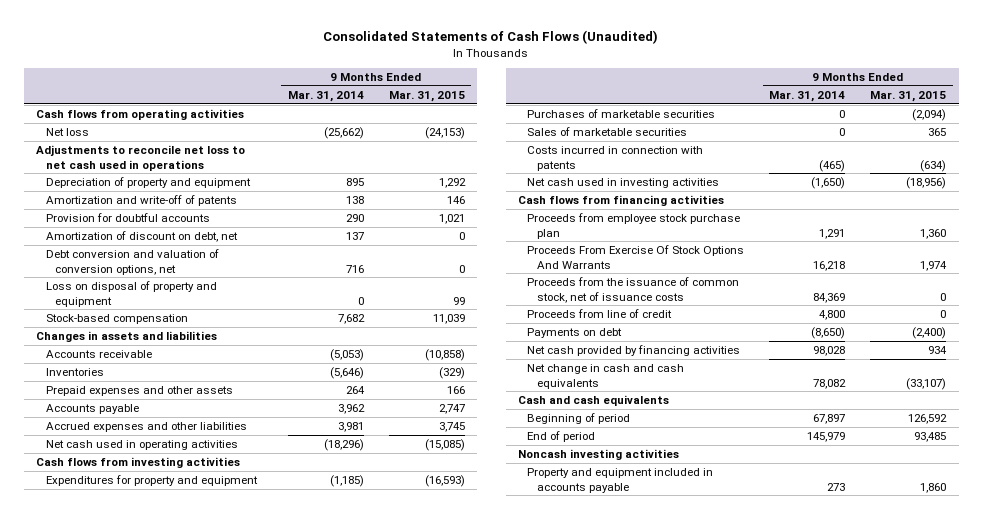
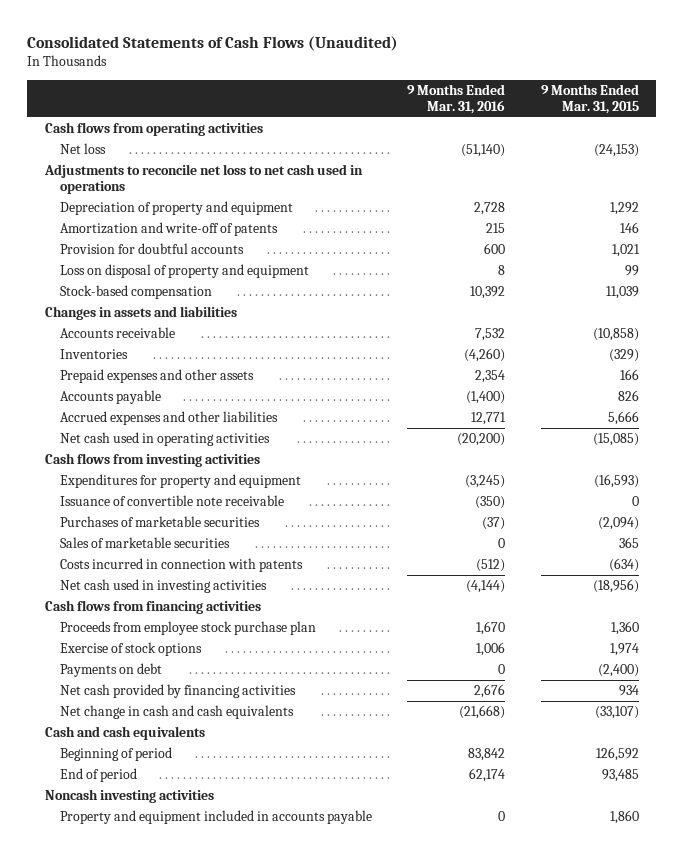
[287,90,364,102] Mar. 31, 2014 -> none
none -> [407,84,506,114] 9 Months Ended Mar. 31, 2016
[45,230,238,242] Amortization of discount on debt, net -> none
[45,248,219,275] Debt conversion and valuation of conversion options, net -> none
[438,403,465,414] 2,747 -> [617,390,639,402] 826
[438,421,465,432] 3,745 -> [607,411,639,426] 5,666
none -> [60,495,285,507] Issuance of convertible note receivable
[527,276,740,303] Proceeds from the issuance of common stock, net of issuance costs -> none
[527,308,673,318] Proceeds from line of credit -> none
[527,244,745,269] Proceeds From Exercise Of Stock Options And Warrants -> [60,642,203,657] Exercise of stock options

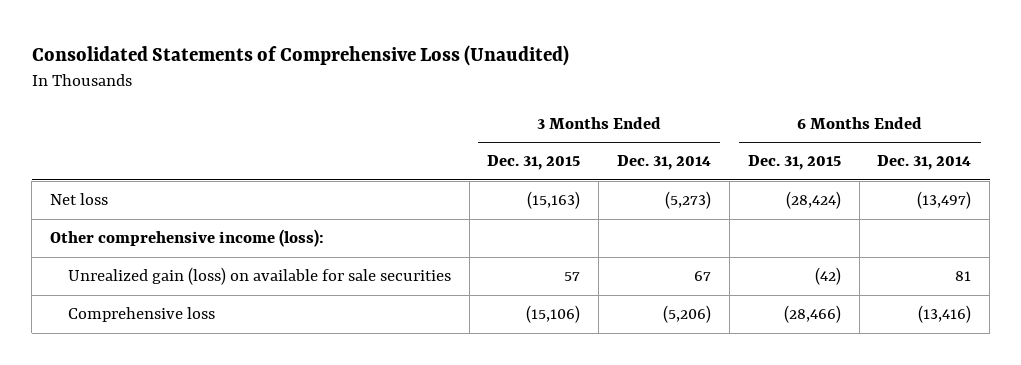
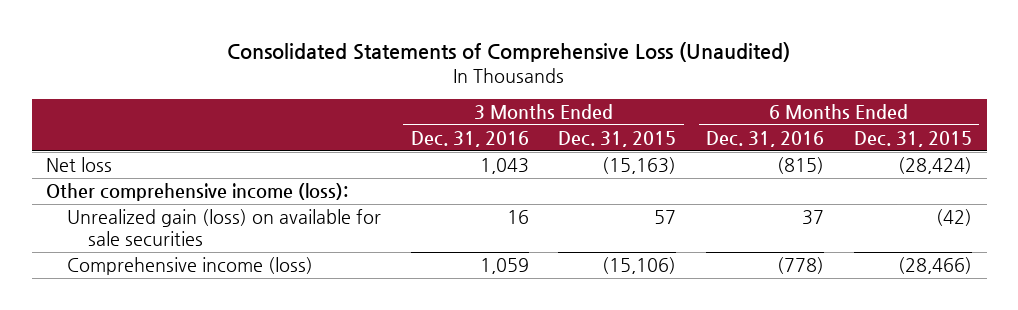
[617,155,712,171] Dec. 31, 2014 -> none
[877,155,972,171] Dec. 31, 2014 -> none
none -> [410,130,529,147] Dec. 31, 2016
none -> [706,130,825,147] Dec. 31, 2016
[67,307,215,323] Comprehensive loss -> [66,256,313,275] Comprehensive income (loss)

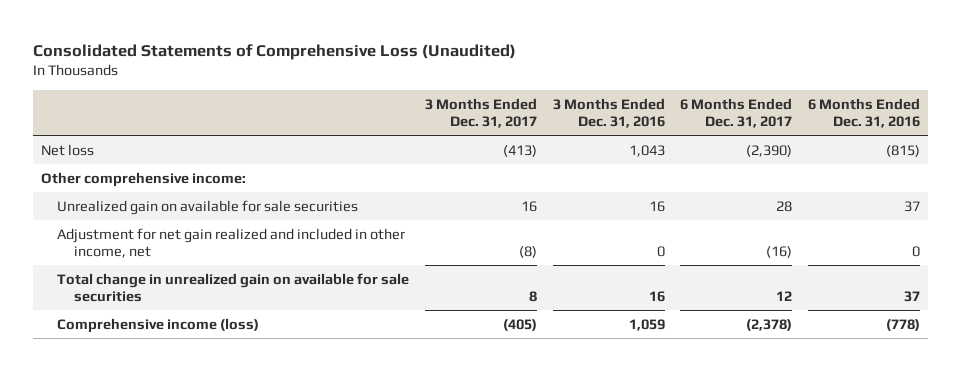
[558,130,677,147] Dec. 31, 2015 -> none
[853,130,972,147] Dec. 31, 2015 -> none
none -> [424,97,537,129] 3 Months Ended Dec. 31, 2017
none -> [680,97,793,129] 6 Months Ended Dec. 31, 2017
[46,182,349,201] Other comprehensive income (loss): -> [41,171,247,187] Other comprehensive income:
[66,208,381,246] Unrealized gain (loss) on available for sale securities -> [57,199,359,215] Unrealized gain on available for sale securities
none -> [57,227,406,259] Adjustment for net gain realized and included in other income, net
none -> [57,272,410,303] Total change in unrealized gain on available for sale securities

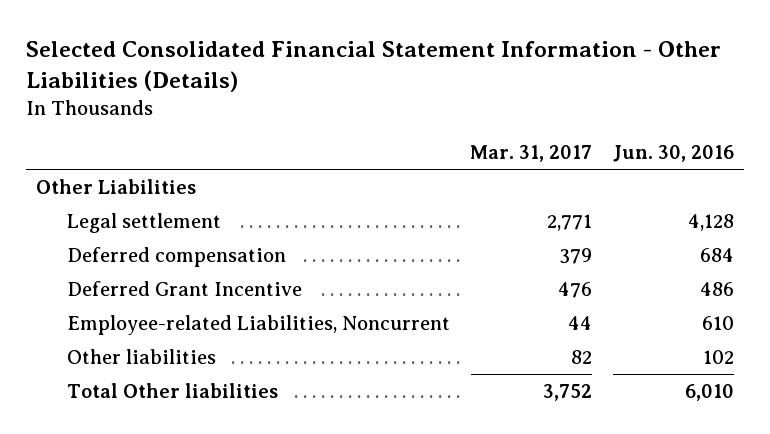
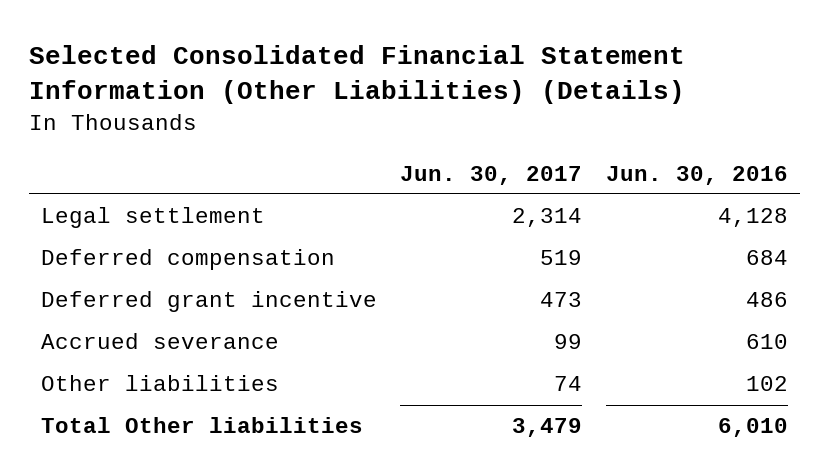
[26,41,722,93] Selected Consolidated Financial Statement Information - Other Liabilities (Details) -> [28,45,685,105] Selected Consolidated Financial Statement Information (Other Liabilities) (Details)
[470,145,593,163] Mar. 31, 2017 -> none
none -> [400,165,583,185] Jun. 30, 2017
[36,178,197,194] Other Liabilities -> none
[67,280,303,296] Deferred Grant Incentive -> [40,291,377,313] Deferred grant incentive
[67,314,451,335] Employee-related Liabilities, Noncurrent -> [40,333,279,350] Accrued severance

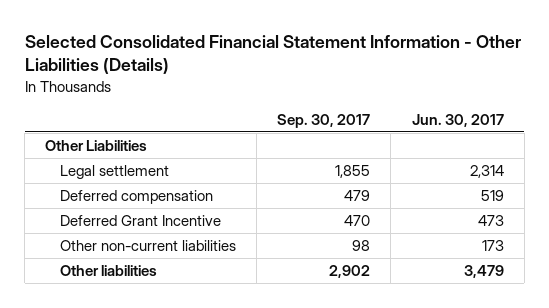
[28,45,685,105] Selected Consolidated Financial Statement Information (Other Liabilities) (Details) -> [24,34,521,75] Selected Consolidated Financial Statement Information - Other Liabilities (Details)
[605,165,788,185] Jun. 30, 2016 -> none
none -> [277,113,371,128] Sep. 30, 2017
none -> [45,139,148,151] Other Liabilities
[40,333,279,350] Accrued severance -> none
[40,417,363,434] Total Other liabilities -> none
[40,291,377,313] Deferred grant incentive -> [60,214,222,226] Deferred Grant Incentive
none -> [60,239,237,251] Other non-current liabilities
[554,376,583,392] 74 -> [463,264,504,278] 3,479

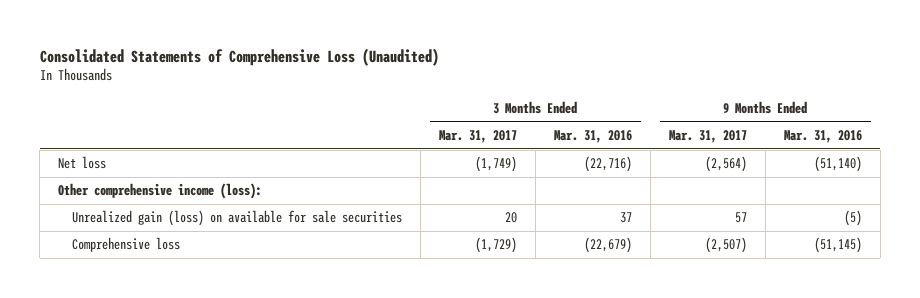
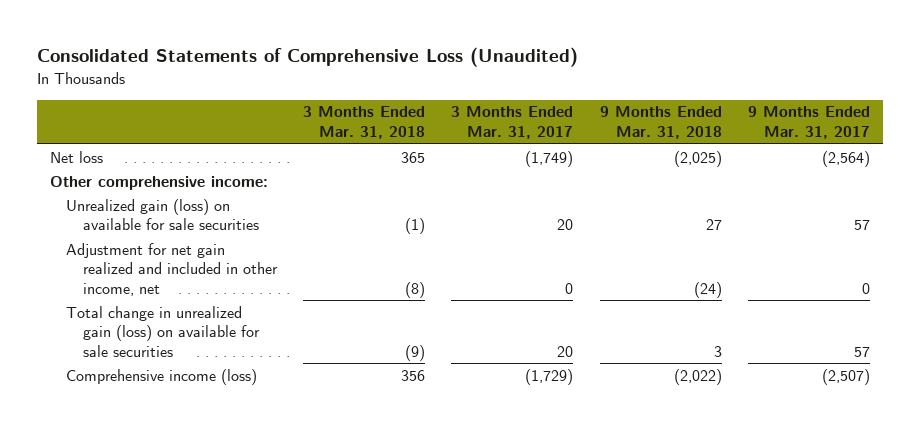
[553,130,632,144] Mar. 31, 2016 -> none
[783,130,862,144] Mar. 31, 2016 -> none
none -> [302,106,425,140] 3 Months Ended Mar. 31, 2018
none -> [599,106,722,140] 9 Months Ended Mar. 31, 2018
[58,183,263,200] Other comprehensive income (loss): -> [50,175,269,190] Other comprehensive income:
none -> [66,242,278,297] Adjustment for net gain realized and included in other income, net
none -> [66,305,260,358] Total change in unrealized gain (loss) on available for sale securities
[71,237,180,253] Comprehensive loss -> [66,368,258,385] Comprehensive income (loss)

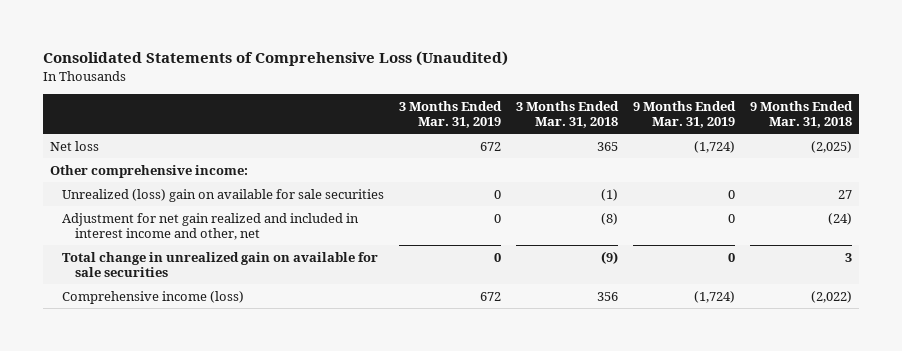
[451,106,574,140] 3 Months Ended Mar. 31, 2017 -> none
[748,106,871,140] 9 Months Ended Mar. 31, 2017 -> none
none -> [399,100,503,128] 3 Months Ended Mar. 31, 2019
none -> [632,100,736,128] 9 Months Ended Mar. 31, 2019
[66,198,259,231] Unrealized gain (loss) on available for sale securities -> [62,188,385,202] Unrealized (loss) gain on available for sale securities
[66,242,278,297] Adjustment for net gain realized and included in other income, net -> [62,212,360,240] Adjustment for net gain realized and included in interest income and other, net
[66,305,260,358] Total change in unrealized gain (loss) on available for sale securities -> [62,251,379,277] Total change in unrealized gain on available for sale securities

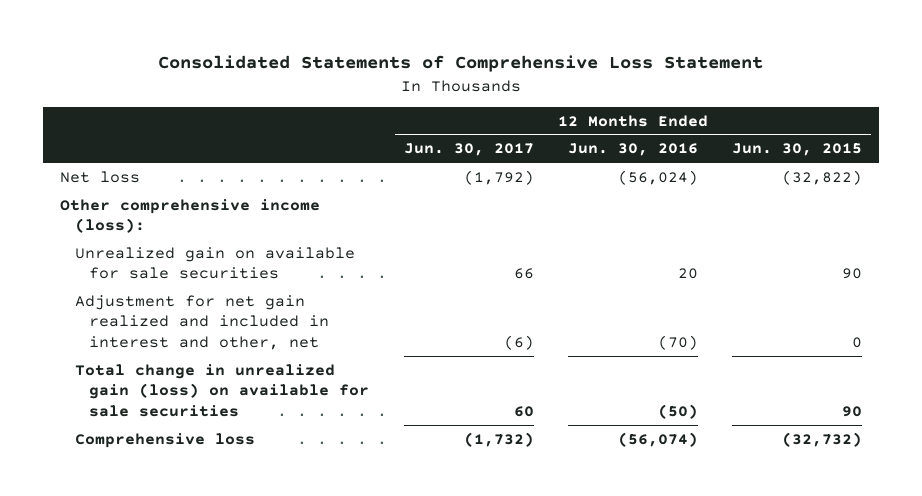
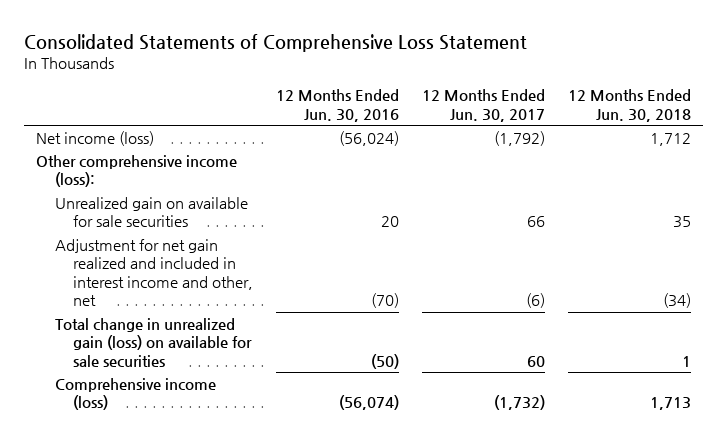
[732,143,863,157] Jun. 30, 2015 -> none
none -> [568,89,692,122] 12 Months Ended Jun. 30, 2018
[59,170,140,183] Net loss -> [35,130,154,146] Net income (loss)
[74,294,330,350] Adjustment for net gain realized and included in interest and other, net -> [54,238,254,307] Adjustment for net gain realized and included in interest income and other, net
[74,432,255,448] Comprehensive loss -> [54,377,216,411] Comprehensive income (loss)

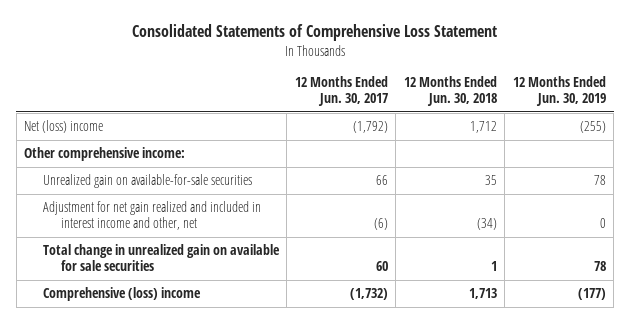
[276,89,400,122] 12 Months Ended Jun. 30, 2016 -> none
none -> [512,76,606,107] 12 Months Ended Jun. 30, 2019
[35,130,154,146] Net income (loss) -> [24,120,104,134] Net (loss) income
[35,154,237,188] Other comprehensive income (loss): -> [24,147,186,162] Other comprehensive income:
[54,196,248,228] Unrealized gain on available for sale securities -> [42,174,252,189] Unrealized gain on available-for-sale securities
[54,317,253,367] Total change in unrealized gain (loss) on available for sale securities -> [42,244,280,272] Total change in unrealized gain on available for sale securities
[54,377,216,411] Comprehensive income (loss) -> [42,287,201,302] Comprehensive (loss) income

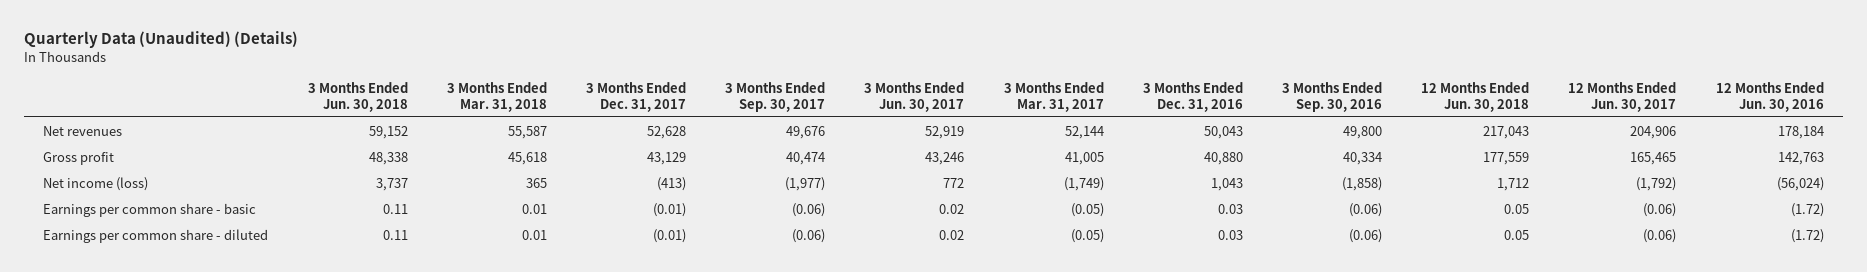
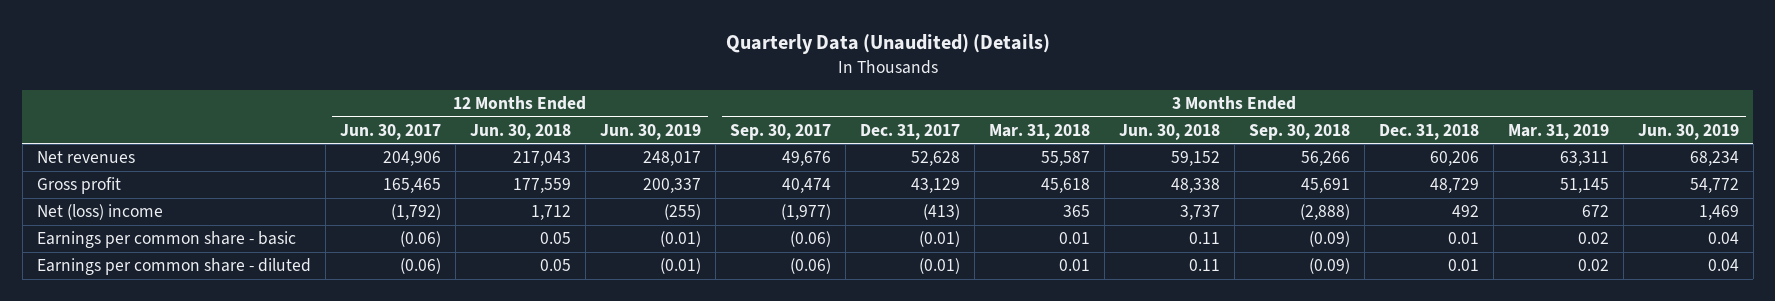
[864,81,965,112] 3 Months Ended Jun. 30, 2017 -> none
[1003,81,1104,112] 3 Months Ended Mar. 31, 2017 -> none
[1142,81,1243,112] 3 Months Ended Dec. 31, 2016 -> none
[1281,81,1382,112] 3 Months Ended Sep. 30, 2016 -> none
[1715,81,1824,112] 12 Months Ended Jun. 30, 2016 -> none
none -> [599,123,701,140] Jun. 30, 2019
none -> [1248,123,1350,140] Sep. 30, 2018
none -> [1378,123,1479,140] Dec. 31, 2018
none -> [1507,123,1609,140] Mar. 31, 2019
none -> [1637,123,1739,140] Jun. 30, 2019
[43,176,149,191] Net income (loss) -> [36,204,163,221] Net (loss) income

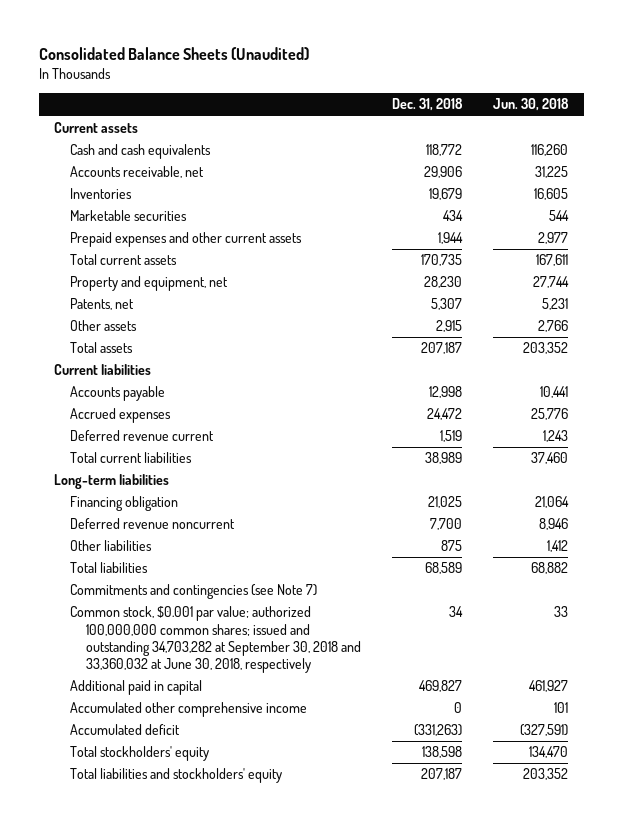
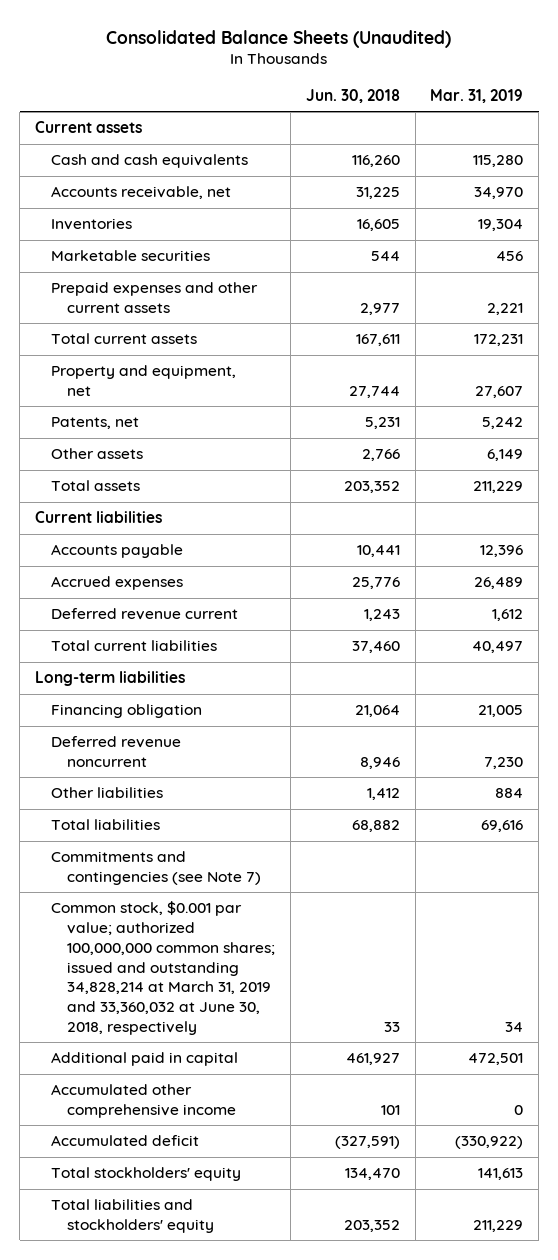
[392,98,464,112] Dec. 31, 2018 -> none
none -> [430,88,524,103] Mar. 31, 2019
[70,606,362,674] Common stock, $0.001 par value; authorized 100,000,000 common shares; issued and outstanding 34,703,282 at September 30, 2018 and 33,360,032 at June 30, 2018, respectively -> [51,901,276,1035] Common stock, $0.001 par value; authorized 100,000,000 common shares; issued and outstanding 34,828,214 at March 31, 2019 and 33,360,032 at June 30, 2018, respectively

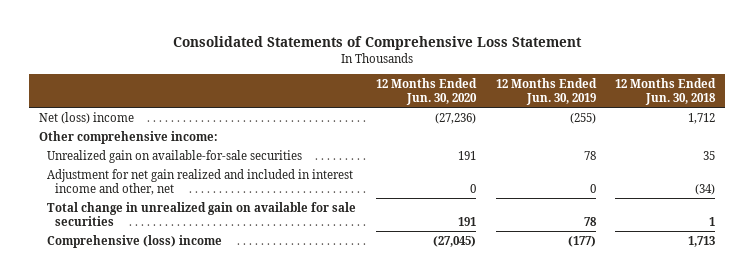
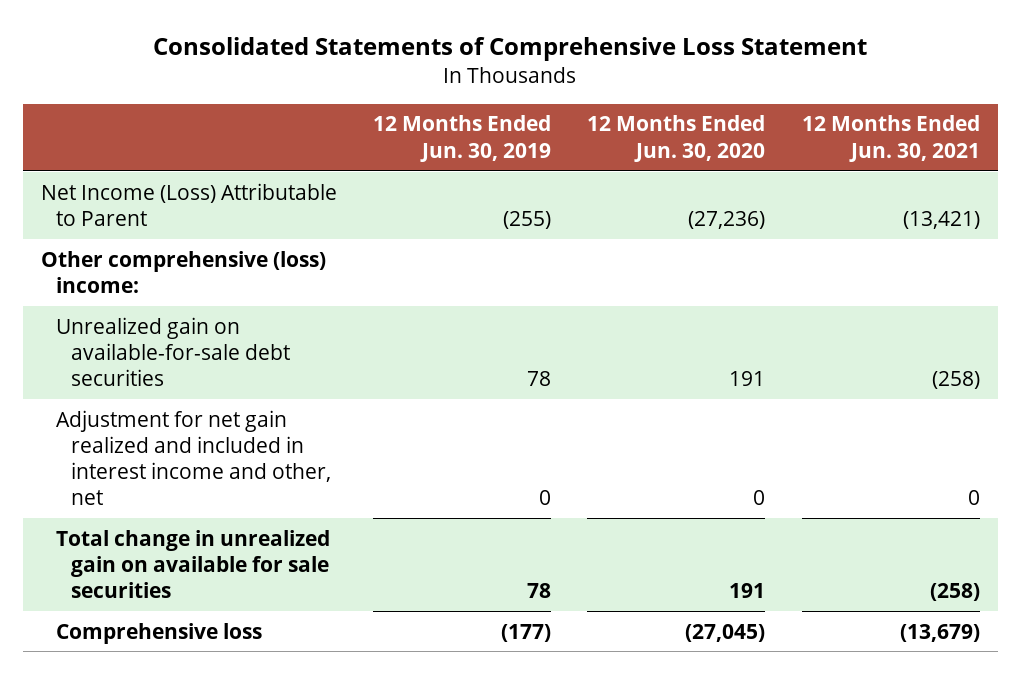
[615,77,717,105] 12 Months Ended Jun. 30, 2018 -> none
none -> [801,115,980,162] 12 Months Ended Jun. 30, 2021
[38,111,134,124] Net (loss) income -> [41,182,338,226] Net Income (Loss) Attributable to Parent
[38,130,218,144] Other comprehensive income: -> [41,250,327,293] Other comprehensive (loss) income:
[46,149,302,163] Unrealized gain on available-for-sale securities -> [56,316,291,386] Unrealized gain on available-for-sale debt securities
[46,234,222,248] Comprehensive (loss) income -> [56,622,263,644] Comprehensive loss

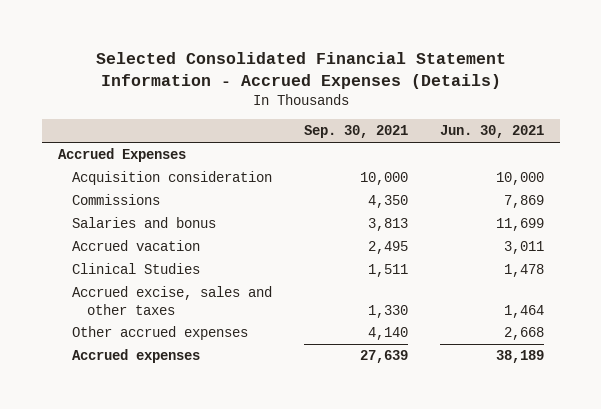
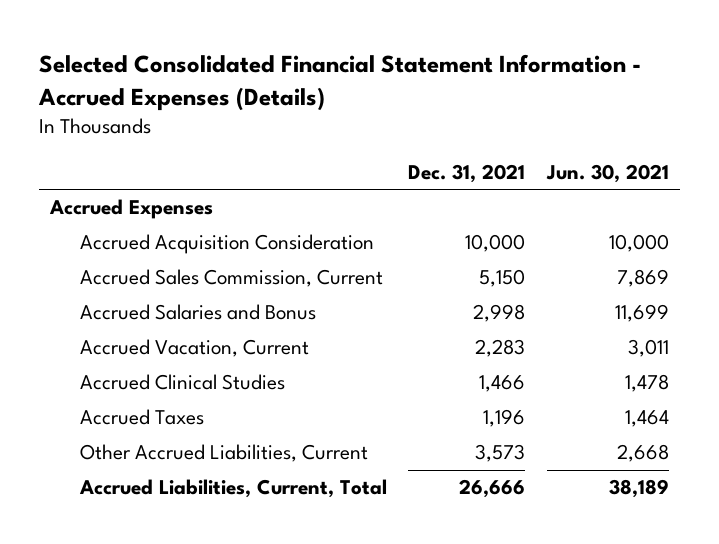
[304,125,409,139] Sep. 30, 2021 -> none
none -> [408,163,526,183] Dec. 31, 2021
[72,171,273,186] Acquisition consideration -> [79,234,374,255] Accrued Acquisition Consideration
[72,194,161,206] Commissions -> [79,269,383,288] Accrued Sales Commission, Current
[72,217,217,229] Salaries and bonus -> [79,304,316,321] Accrued Salaries and Bonus
[72,240,201,252] Accrued vacation -> [79,339,309,358] Accrued Vacation, Current
[72,263,201,275] Clinical Studies -> [79,374,285,391] Accrued Clinical Studies
[72,286,273,315] Accrued excise, sales and other taxes -> [79,409,204,426] Accrued Taxes
[72,326,249,341] Other accrued expenses -> [79,444,368,463] Other Accrued Liabilities, Current
[72,349,201,364] Accrued expenses -> [78,479,387,499] Accrued Liabilities, Current, Total

